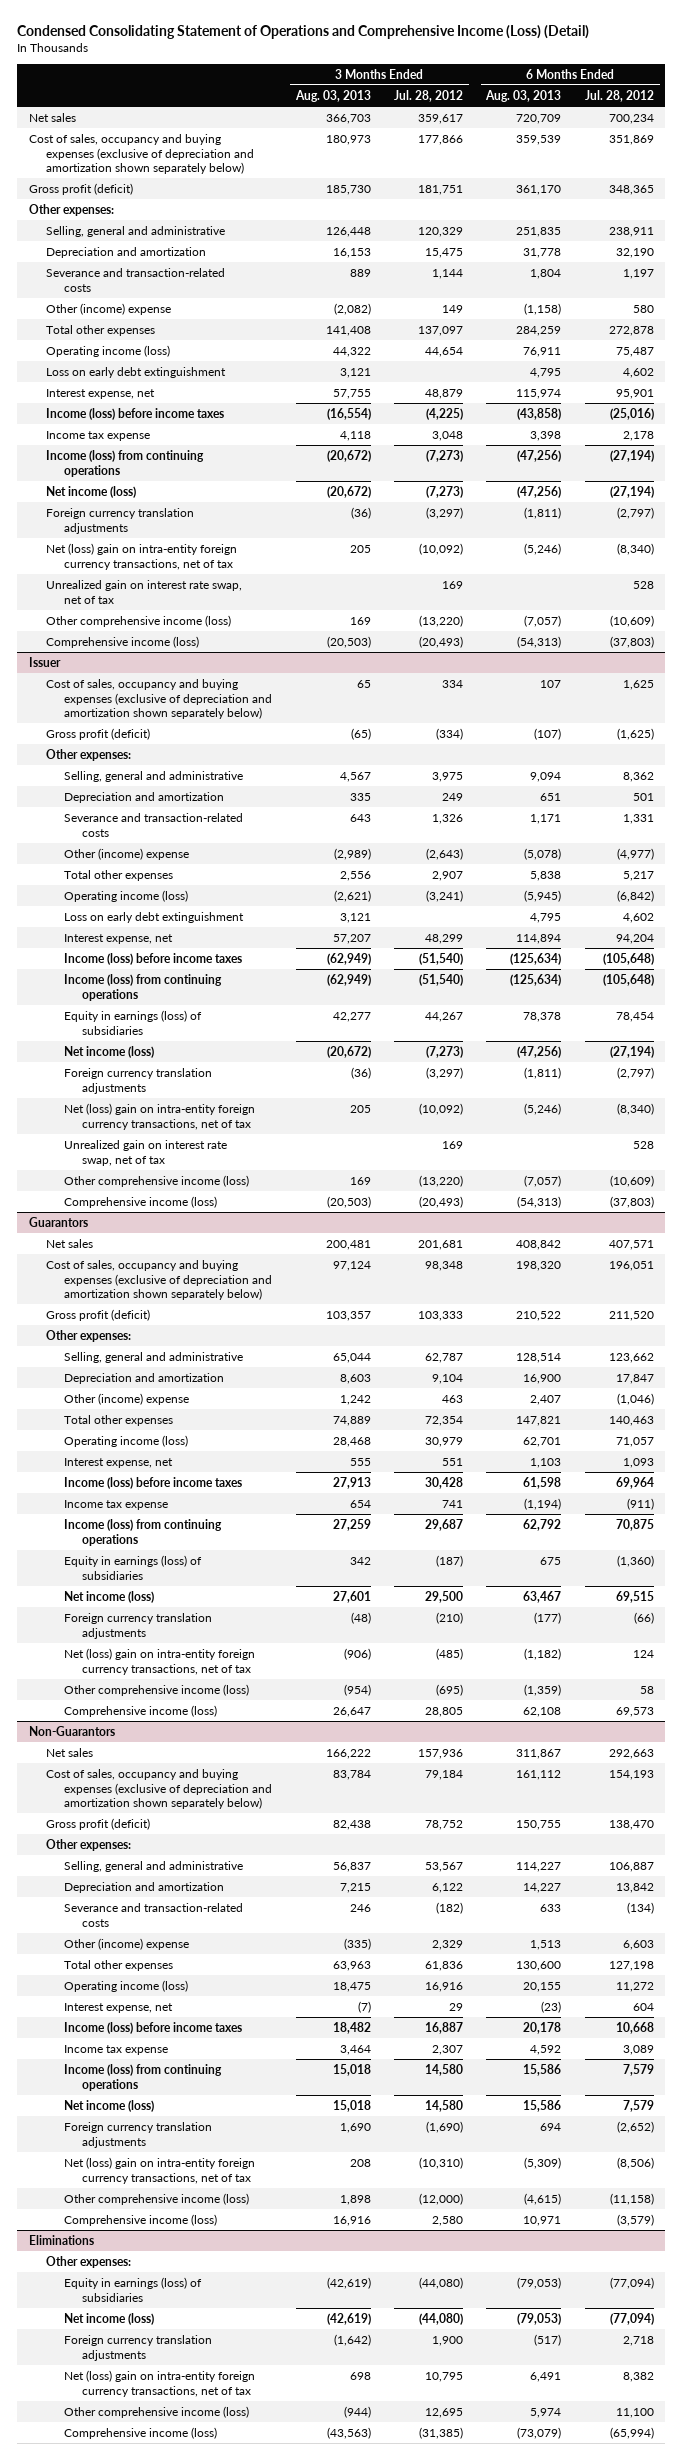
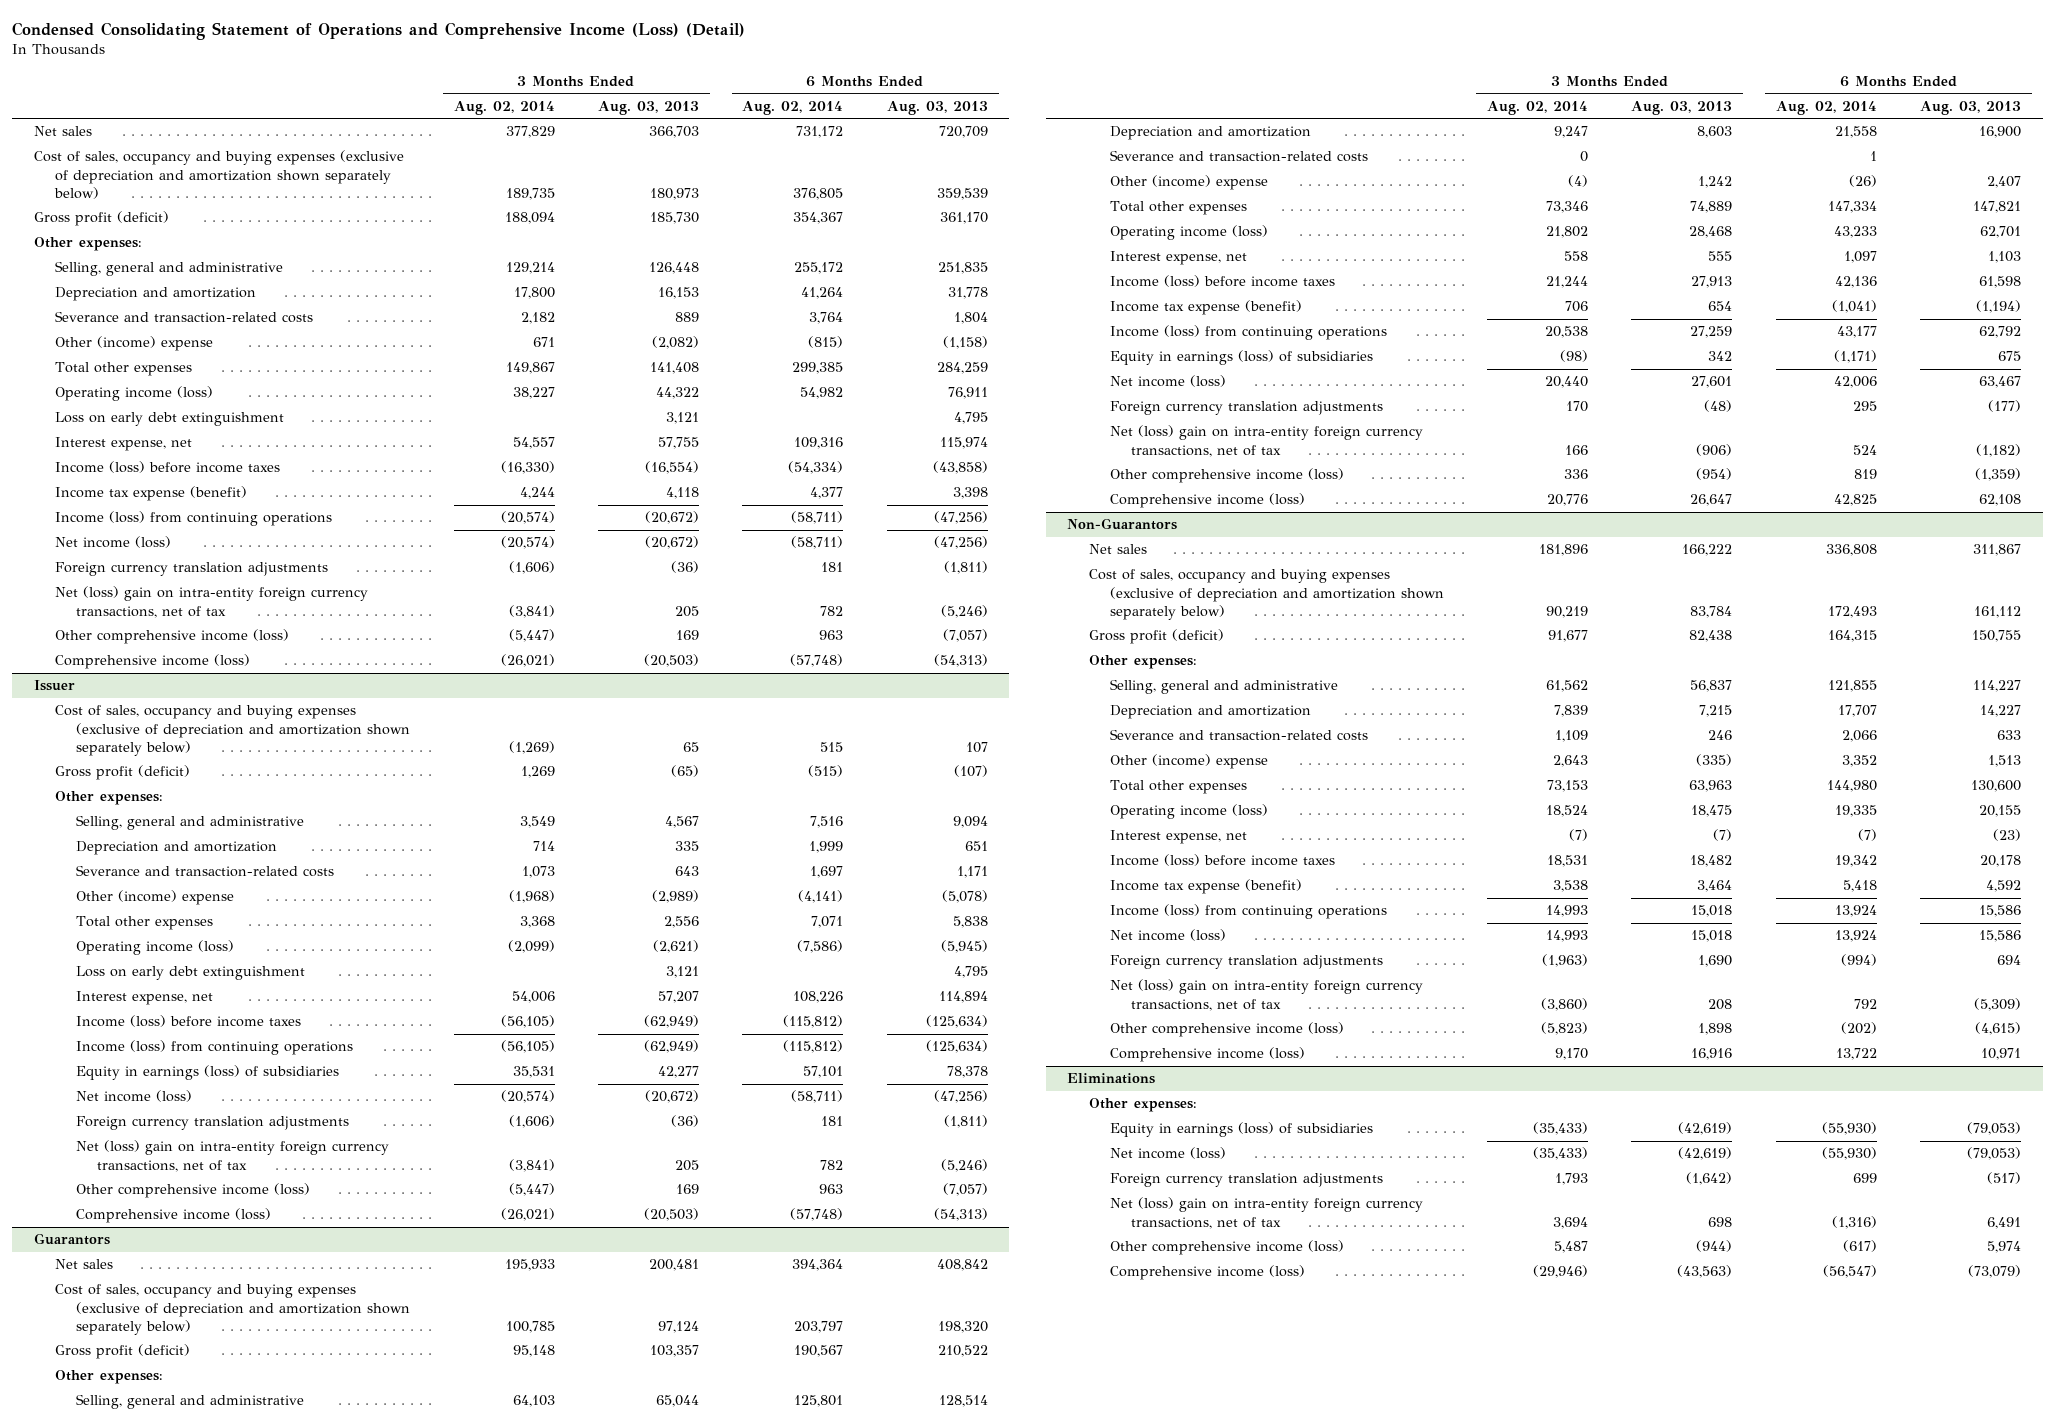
[393,89,463,102] Jul. 28, 2012 -> none
[584,89,654,102] Jul. 28, 2012 -> none
none -> [453,101,555,116] Aug. 02, 2014
none -> [742,101,844,116] Aug. 02, 2014
[46,430,151,441] Income tax expense -> [55,486,248,502] Income tax expense (benefit)
[46,579,243,604] Unrealized gain on interest rate swap, net of tax -> none
[64,1139,228,1166] Unrealized gain on interest rate swap, net of tax -> none
none -> [1109,150,1368,163] Severance and transaction-related costs
[64,1499,169,1510] Income tax expense -> [1109,300,1302,316] Income tax expense (benefit)
[64,2044,169,2055] Income tax expense -> [1109,879,1302,895] Income tax expense (benefit)

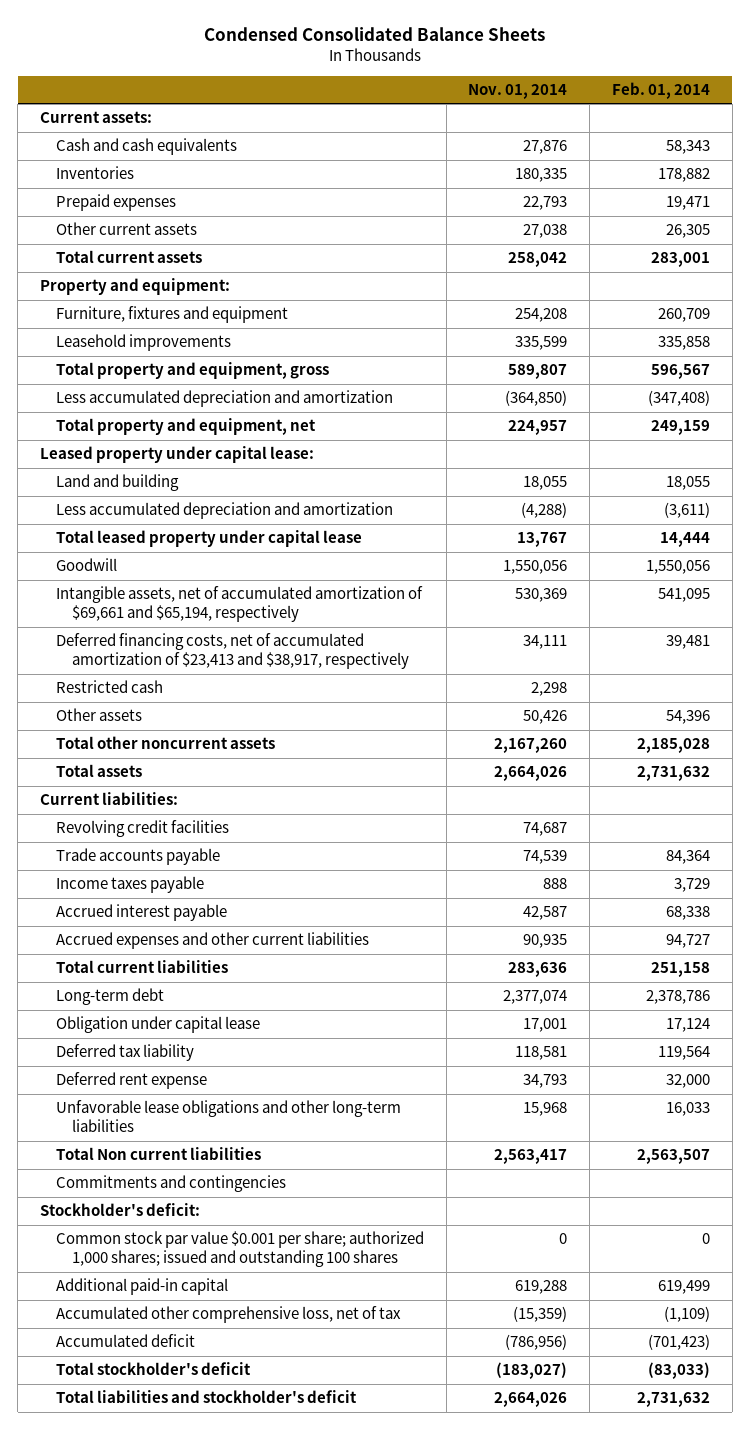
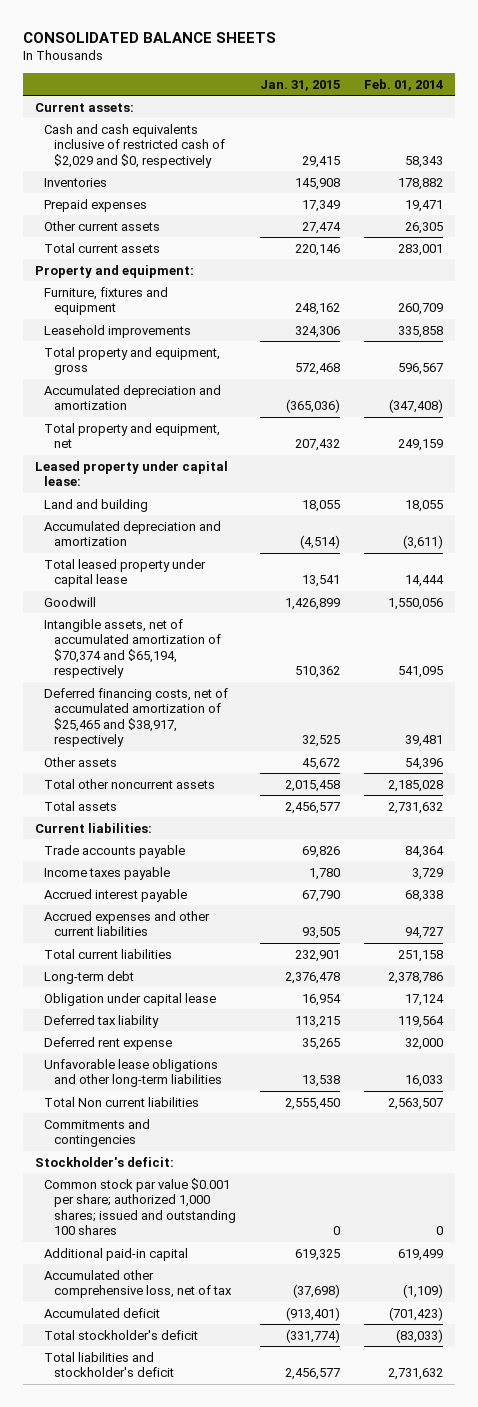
[203,26,545,41] Condensed Consolidated Balance Sheets -> [22,31,276,43] CONSOLIDATED BALANCE SHEETS
[468,83,568,99] Nov. 01, 2014 -> none
none -> [260,79,341,91] Jan. 31, 2015
[55,138,237,156] Cash and cash equivalents -> [44,123,226,168] Cash and cash equivalents inclusive of restricted cash of $2,029 and $0, respectively
[55,390,393,408] Less accumulated depreciation and amortization -> [44,384,222,411] Accumulated depreciation and amortization
[55,502,393,520] Less accumulated depreciation and amortization -> [44,520,222,547] Accumulated depreciation and amortization
[55,680,163,694] Restricted cash -> none
[55,586,423,623] Intangible assets, net of accumulated amortization of $69,661 and $65,194, respectively -> [44,618,222,679] Intangible assets, net of accumulated amortization of $70,374 and $65,194, respectively
[55,633,409,670] Deferred financing costs, net of accumulated amortization of $23,413 and $38,917, respectively -> [44,687,229,748] Deferred financing costs, net of accumulated amortization of $25,465 and $38,917, respectively
[55,820,229,838] Revolving credit facilities -> none

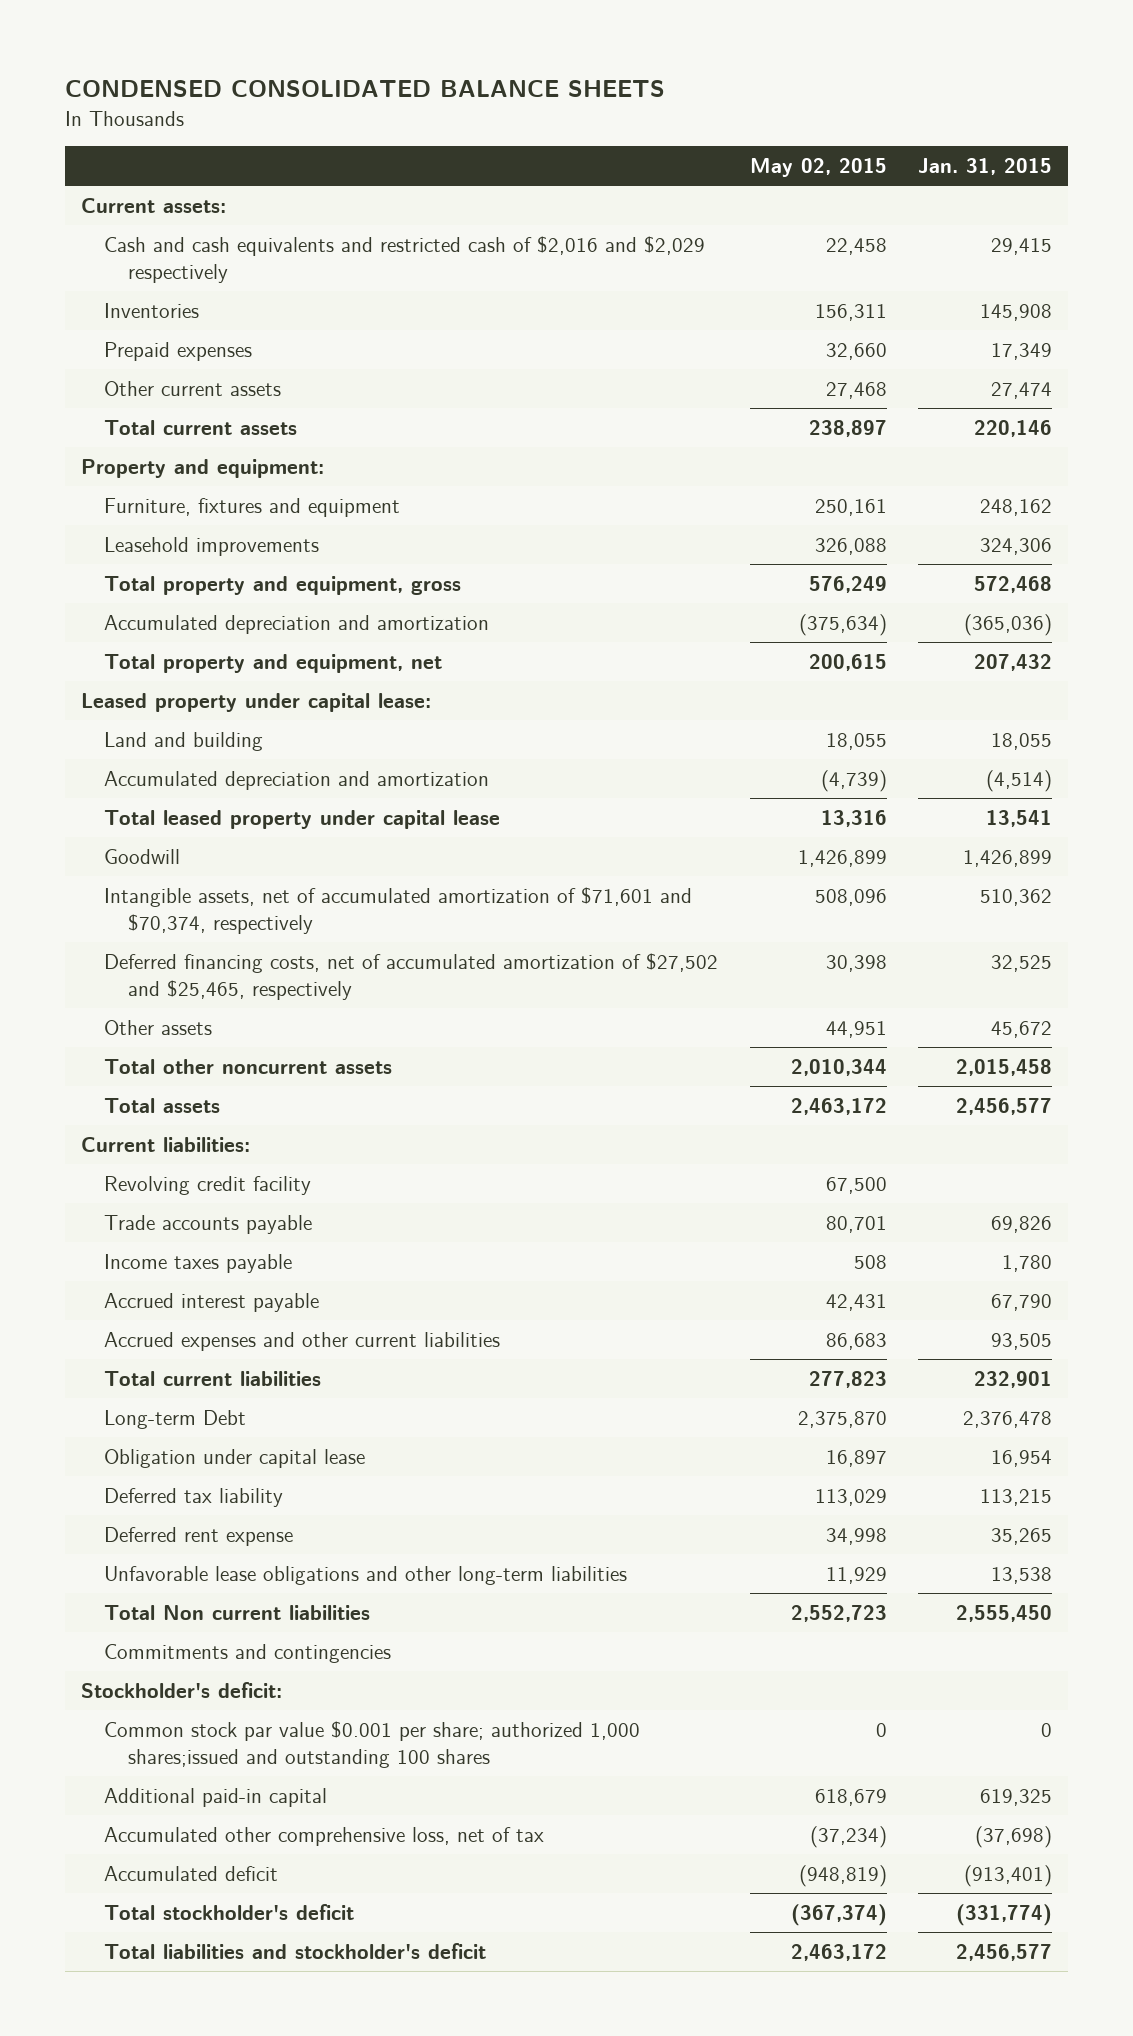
[22,31,276,43] CONSOLIDATED BALANCE SHEETS -> [64,80,665,98] CONDENSED CONSOLIDATED BALANCE SHEETS
[363,78,443,91] Feb. 01, 2014 -> none
none -> [749,158,887,178] May 02, 2015
[44,123,226,168] Cash and cash equivalents inclusive of restricted cash of $2,029 and $0, respectively -> [104,235,706,283] Cash and cash equivalents and restricted cash of $2,016 and $2,029 respectively
[44,618,222,679] Intangible assets, net of accumulated amortization of $70,374 and $65,194, respectively -> [104,886,693,934] Intangible assets, net of accumulated amortization of $71,601 and $70,374, respectively
[44,687,229,748] Deferred financing costs, net of accumulated amortization of $25,465 and $38,917, respectively -> [104,952,719,1000] Deferred financing costs, net of accumulated amortization of $27,502 and $25,465, respectively
none -> [104,1175,312,1195] Revolving credit facility
[44,970,135,984] Long-term debt -> [104,1409,247,1429] Long-term Debt
[44,1177,237,1236] Common stock par value $0.001 per share; authorized 1,000 shares; issued and outstanding 100 shares -> [104,1720,641,1768] Common stock par value $0.001 per share; authorized 1,000 shares;issued and outstanding 100 shares

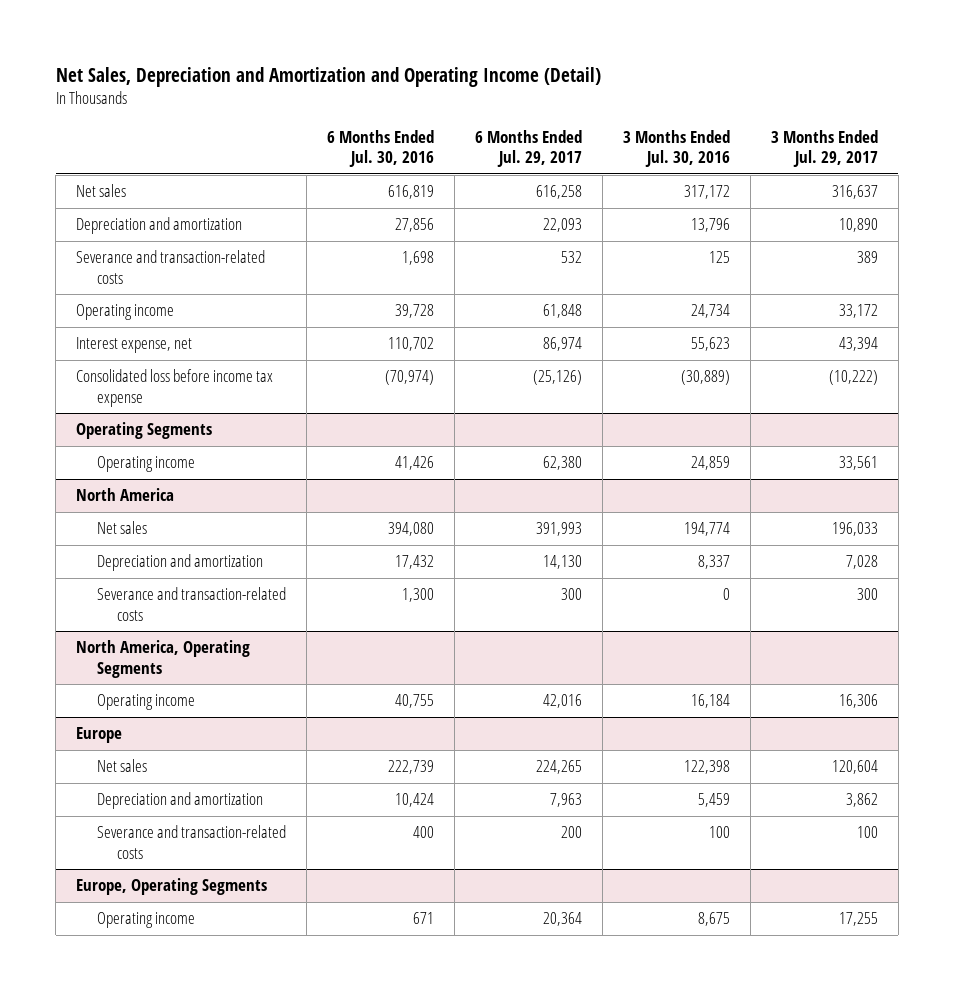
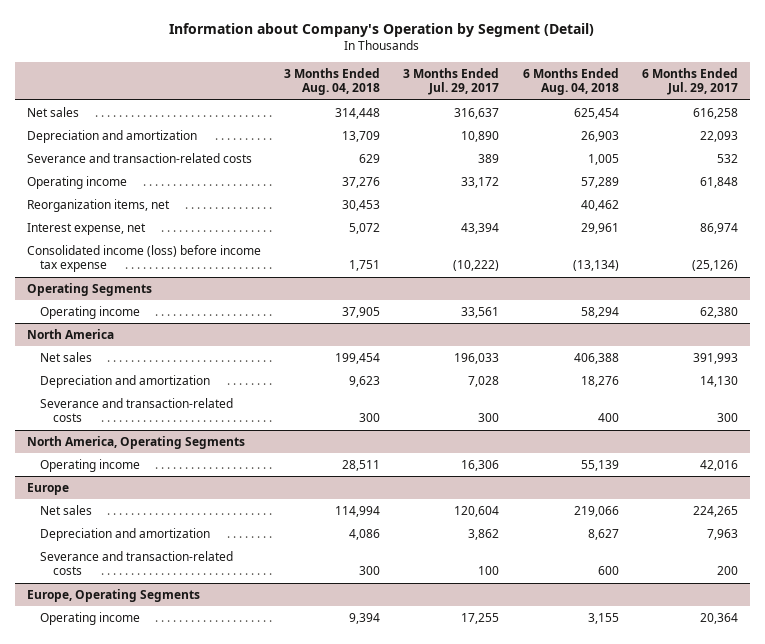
[55,66,601,87] Net Sales, Depreciation and Amortization and Operating Income (Detail) -> [169,22,595,37] Information about Company's Operation by Segment (Detail)
[326,129,434,168] 6 Months Ended Jul. 30, 2016 -> none
[622,129,730,168] 3 Months Ended Jul. 30, 2016 -> none
none -> [284,67,381,96] 3 Months Ended Aug. 04, 2018
none -> [522,67,619,96] 6 Months Ended Aug. 04, 2018
none -> [26,198,170,212] Reorganization items, net
[76,369,274,407] Consolidated loss before income tax expense -> [26,244,261,273] Consolidated income (loss) before income tax expense

